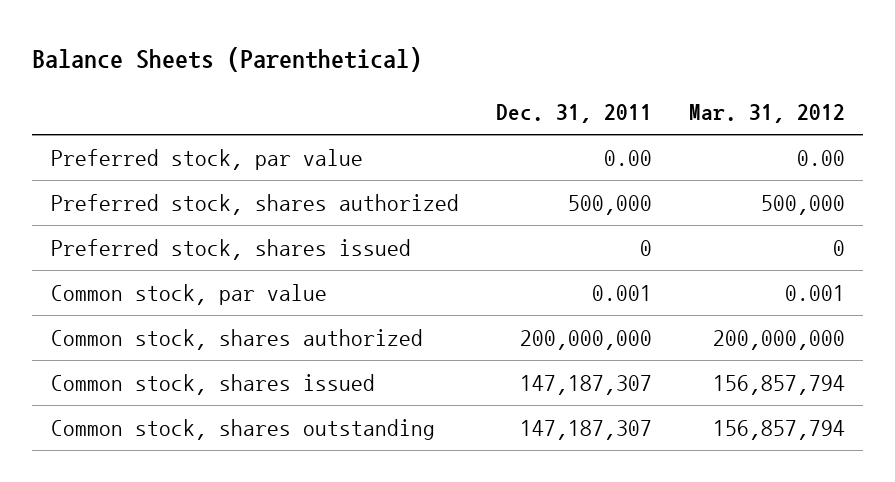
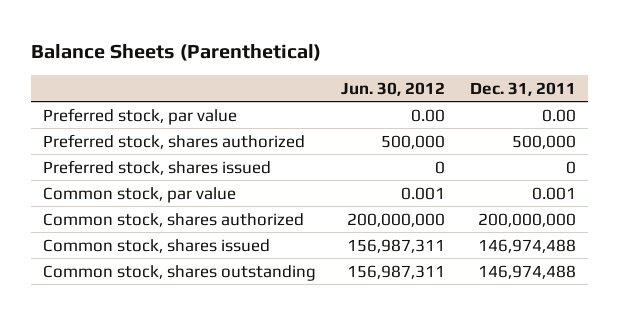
[688,103,845,123] Mar. 31, 2012 -> none
none -> [341,81,446,96] Jun. 30, 2012
[519,374,652,395] 147,187,307 -> [477,238,576,253] 146,974,488
[519,419,652,440] 147,187,307 -> [477,264,576,279] 146,974,488

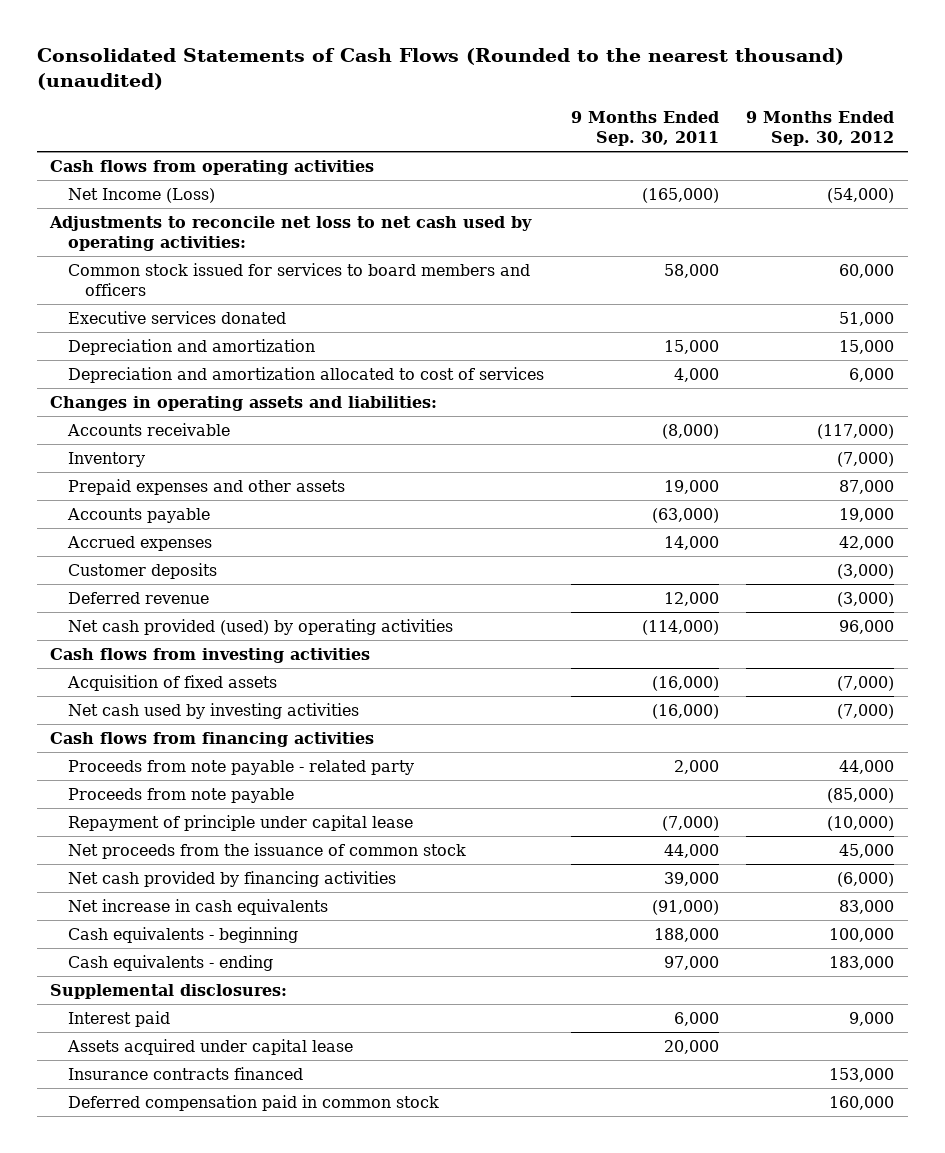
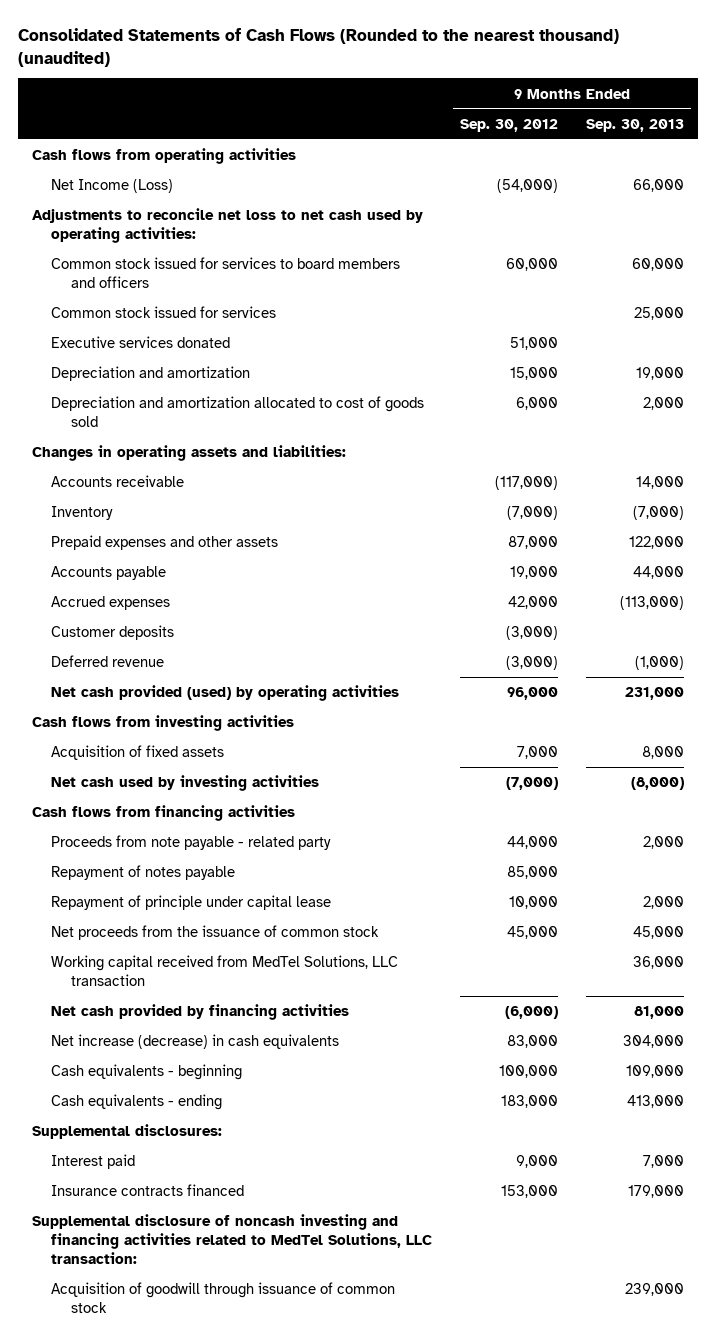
[571,111,720,147] 9 Months Ended Sep. 30, 2011 -> none
none -> [585,118,684,132] Sep. 30, 2013
none -> [51,306,277,319] Common stock issued for services
[67,366,544,383] Depreciation and amortization allocated to cost of services -> [51,396,425,427] Depreciation and amortization allocated to cost of goods sold
[837,675,895,691] (7,000) -> [516,746,558,760] 7,000
[67,787,294,803] Proceeds from note payable -> none
none -> [51,865,236,881] Repayment of notes payable
[827,815,895,831] (10,000) -> [508,896,558,910] 10,000
none -> [51,955,399,986] Working capital received from MedTel Solutions, LLC transaction
[67,898,328,915] Net increase in cash equivalents -> [51,1034,340,1050] Net increase (decrease) in cash equivalents
[66,1038,353,1055] Assets acquired under capital lease -> none
[67,1094,439,1111] Deferred compensation paid in common stock -> none
none -> [31,1214,433,1264] Supplemental disclosure of noncash investing and financing activities related to MedTel Solutions, LLC transaction:
none -> [51,1282,396,1313] Acquisition of goodwill through issuance of common stock

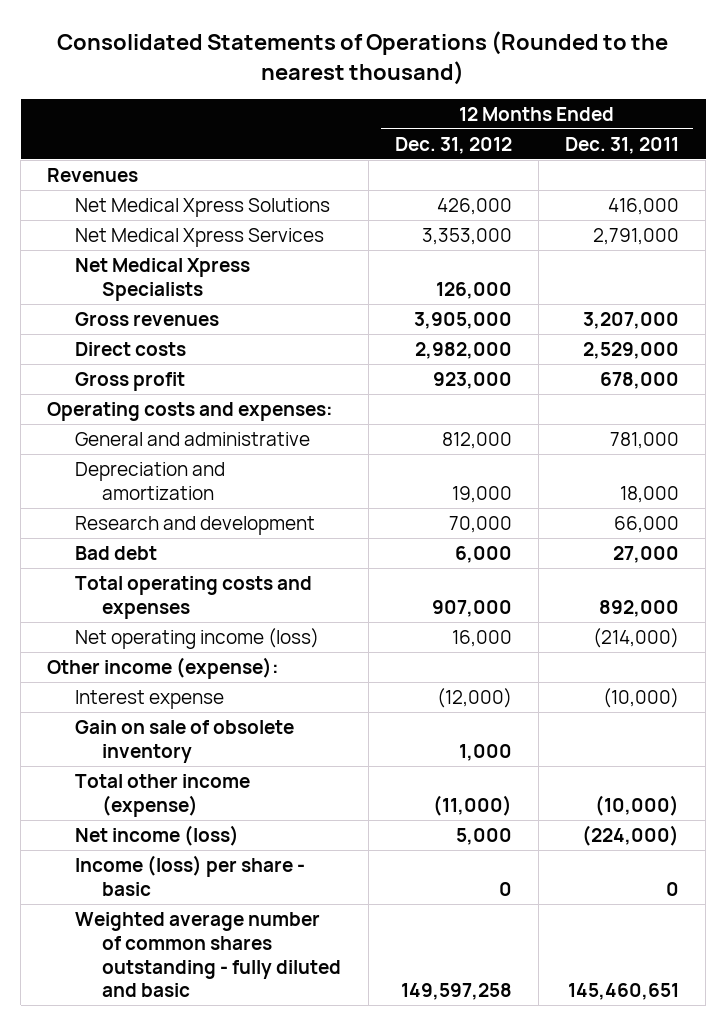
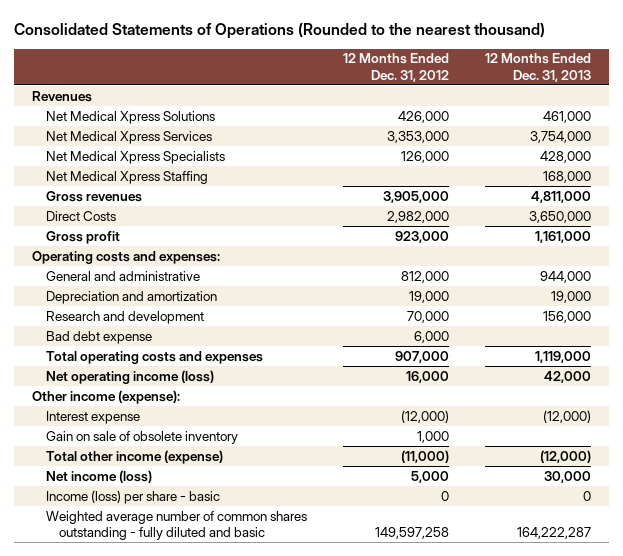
[565,136,680,154] Dec. 31, 2011 -> none
none -> [484,53,591,82] 12 Months Ended Dec. 31, 2013
none -> [45,170,208,184] Net Medical Xpress Staffing
[74,341,186,356] Direct costs -> [45,210,116,221] Direct Costs
[74,545,157,560] Bad debt -> [45,330,152,344] Bad debt expense

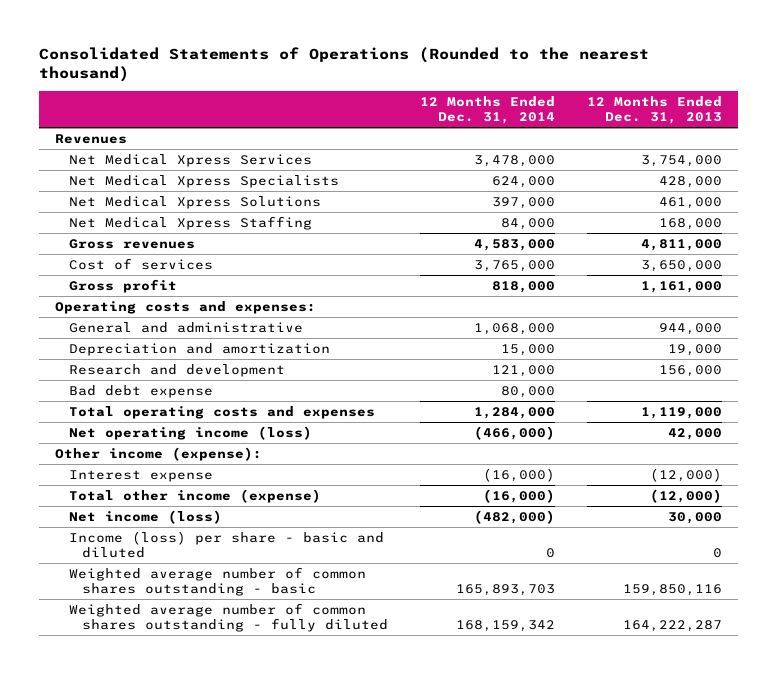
[342,53,449,82] 12 Months Ended Dec. 31, 2012 -> none
none -> [420,95,556,125] 12 Months Ended Dec. 31, 2014
[45,110,215,124] Net Medical Xpress Solutions -> [68,195,321,209] Net Medical Xpress Solutions
[45,210,116,221] Direct Costs -> [68,257,213,270] Cost of services
[45,430,238,444] Gain on sale of obsolete inventory -> none
[45,489,220,504] Income (loss) per share - basic -> [68,530,384,559] Income (loss) per share - basic and diluted
none -> [68,566,366,597] Weighted average number of common shares outstanding - basic
[45,510,307,541] Weighted average number of common shares outstanding - fully diluted and basic -> [68,602,389,633] Weighted average number of common shares outstanding - fully diluted

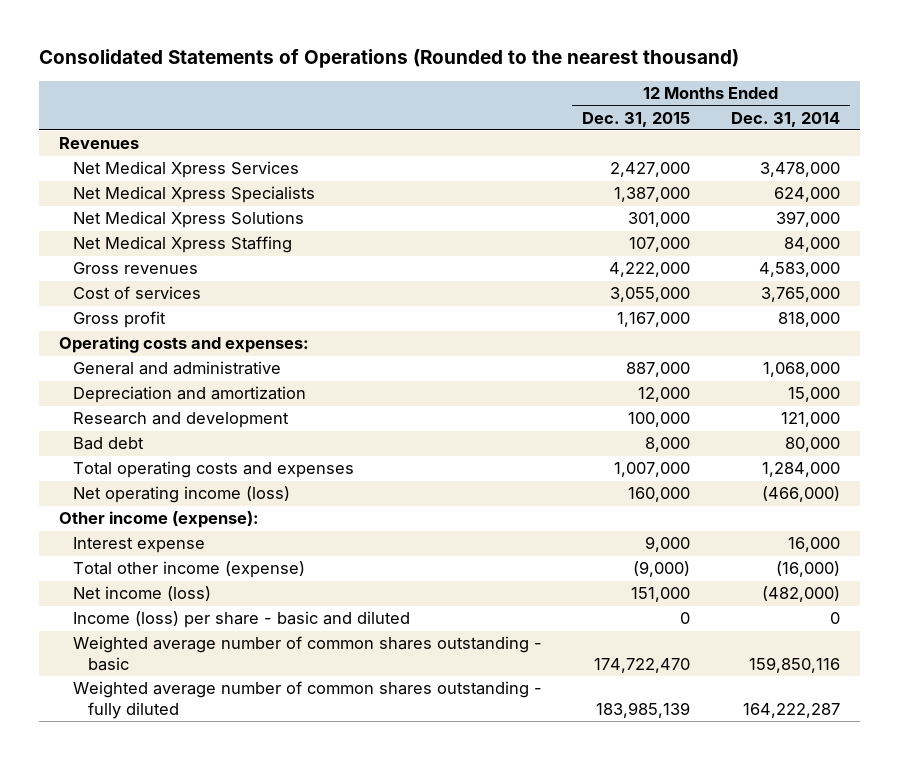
[587,95,723,125] 12 Months Ended Dec. 31, 2013 -> none
none -> [582,111,691,127] Dec. 31, 2015
[68,384,213,398] Bad debt expense -> [73,437,145,451] Bad debt
[483,467,556,482] (16,000) -> [787,537,840,553] 16,000
[456,584,556,597] 165,893,703 -> [748,657,840,674] 159,850,116
[456,620,556,633] 168,159,342 -> [742,703,840,719] 164,222,287

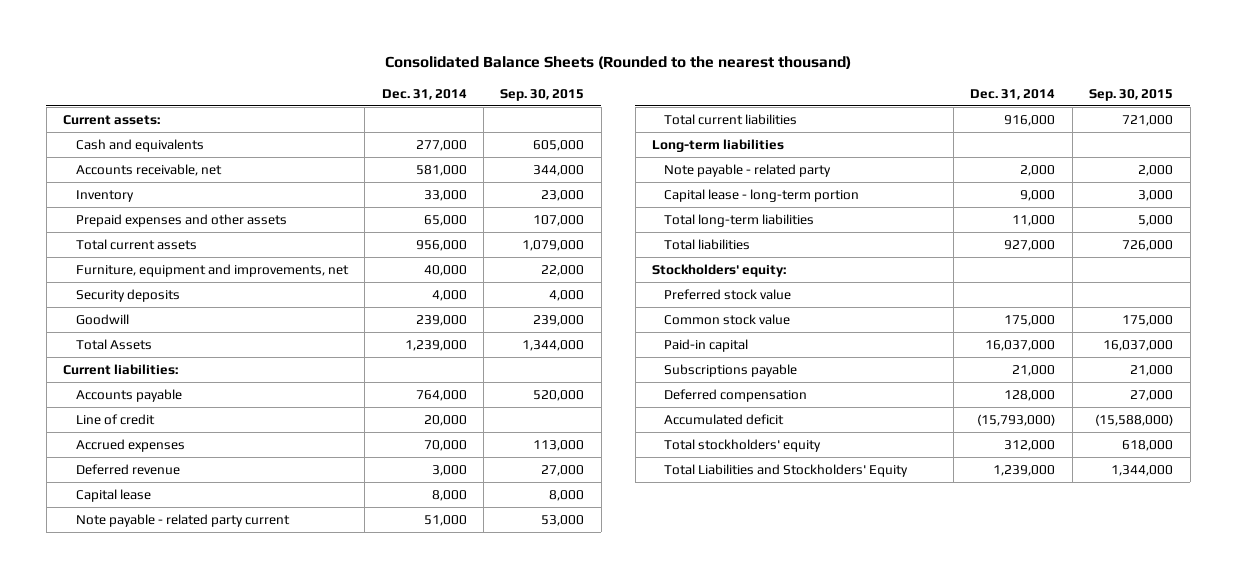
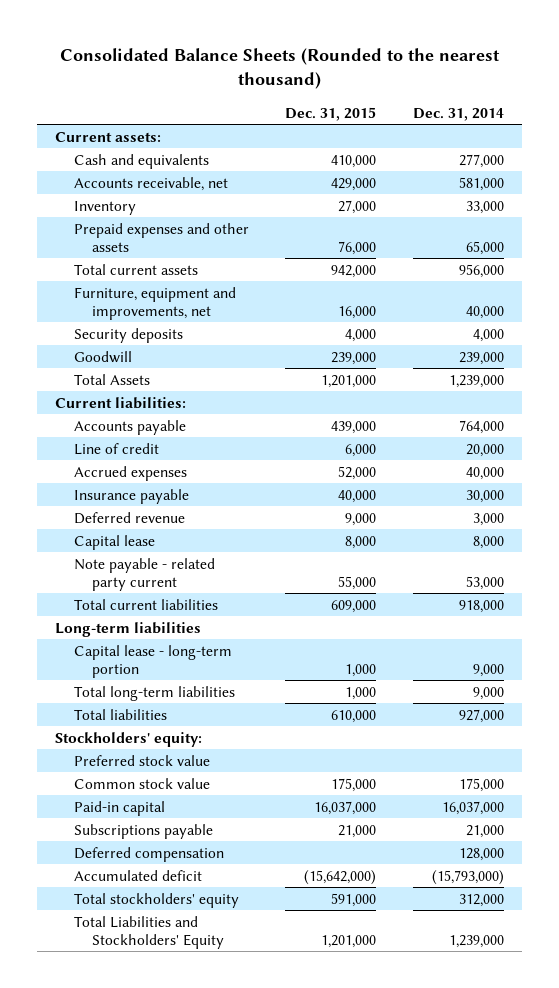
[500,88,585,101] Sep. 30, 2015 -> none
none -> [285,106,377,121] Dec. 31, 2015
[423,439,467,451] 70,000 -> [465,466,504,480] 40,000
none -> [73,488,189,504] Insurance payable
[423,514,467,526] 51,000 -> [465,575,504,590] 53,000
[1004,114,1056,126] 916,000 -> [458,599,504,613] 918,000
[664,163,832,177] Note payable - related party -> none
[1012,214,1056,226] 11,000 -> [472,686,504,700] 9,000

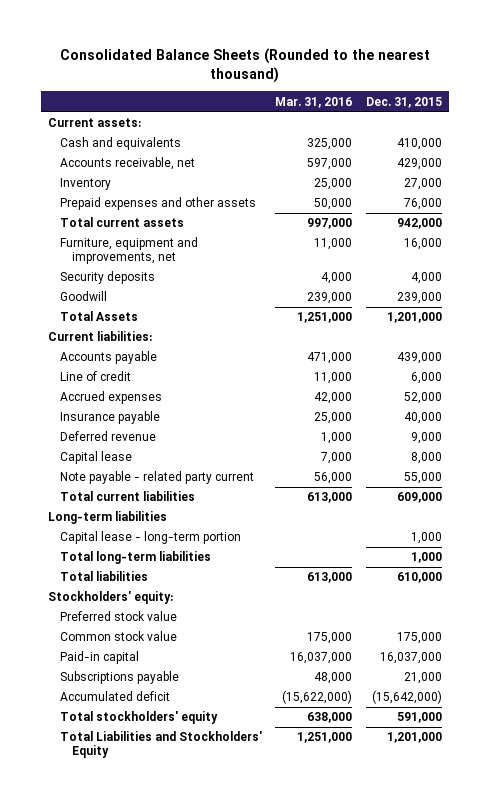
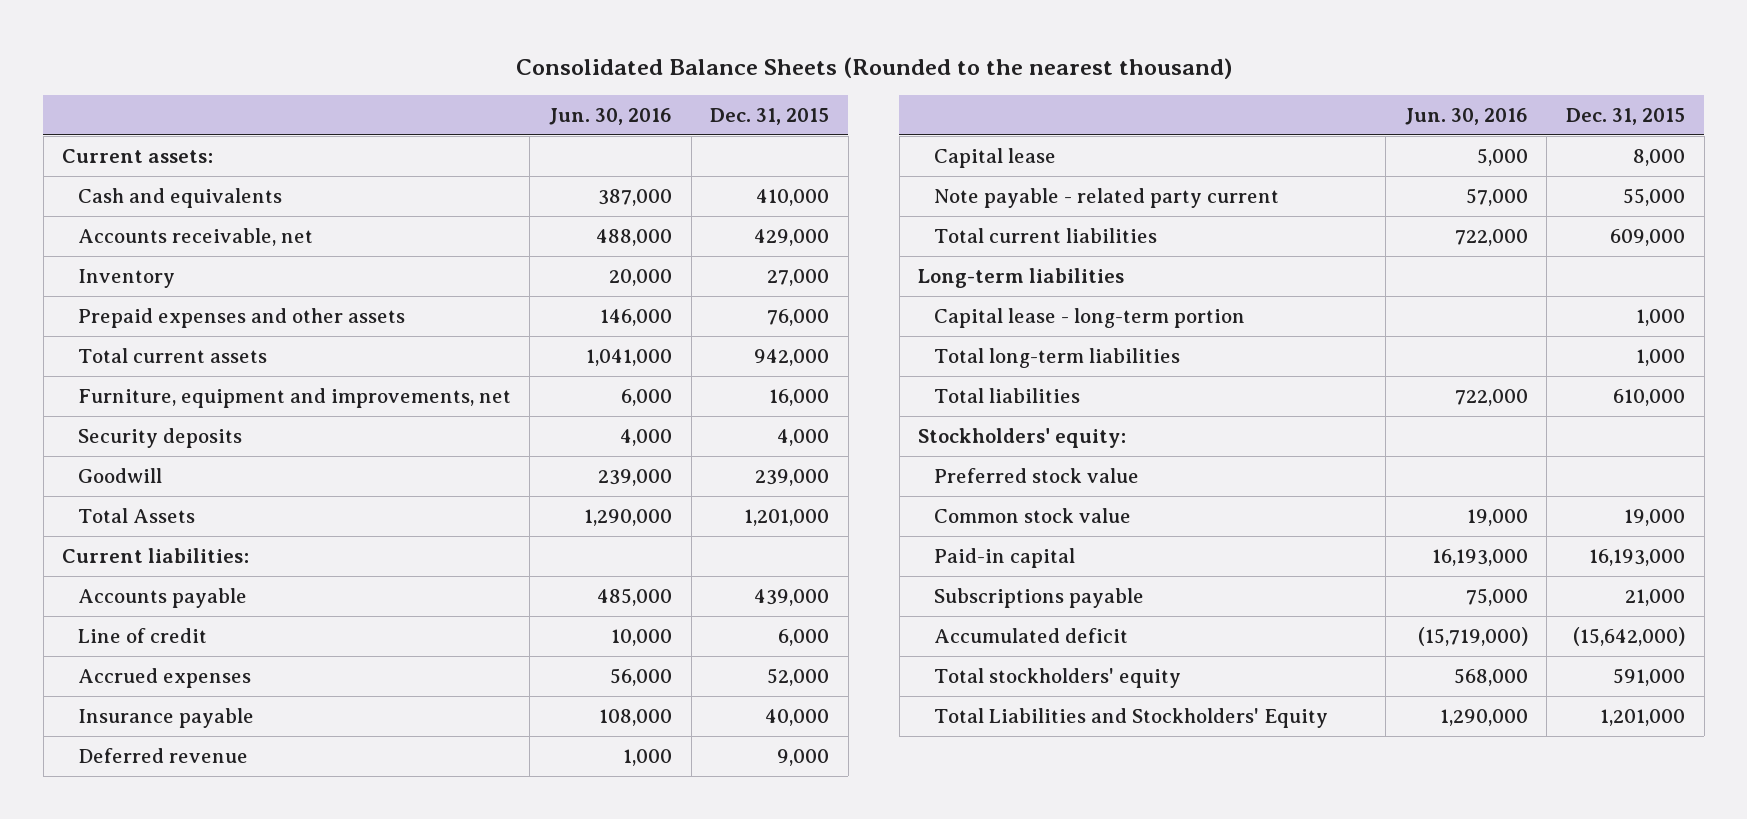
[275,96,353,108] Mar. 31, 2016 -> none
none -> [548,107,672,125] Jun. 30, 2016
[396,632,442,645] 175,000 -> [1623,508,1685,526] 19,000
[379,652,442,665] 16,037,000 -> [1588,548,1685,566] 16,193,000

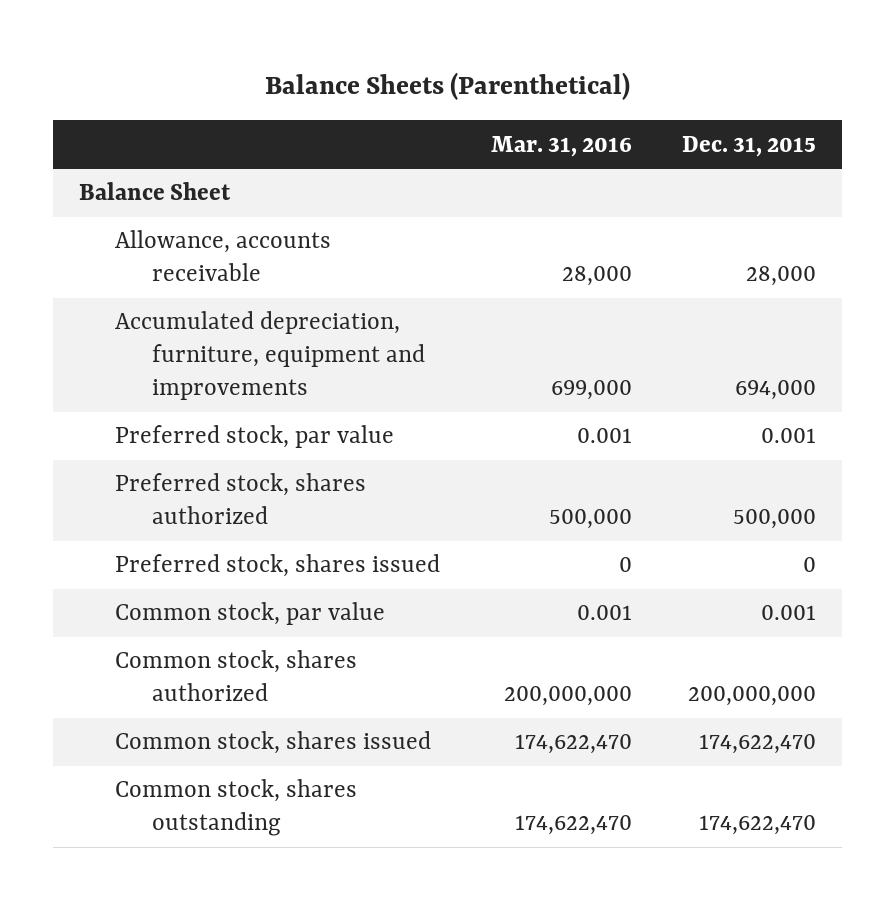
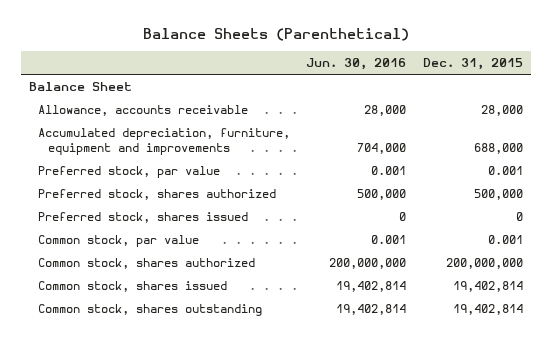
[490,135,632,157] Mar. 31, 2016 -> none
none -> [306,58,407,71] Jun. 30, 2016
[735,380,817,401] 694,000 -> [473,142,523,154] 688,000
[699,734,817,755] 174,622,470 -> [452,281,523,293] 19,402,814
[699,815,817,836] 174,622,470 -> [452,304,523,316] 19,402,814

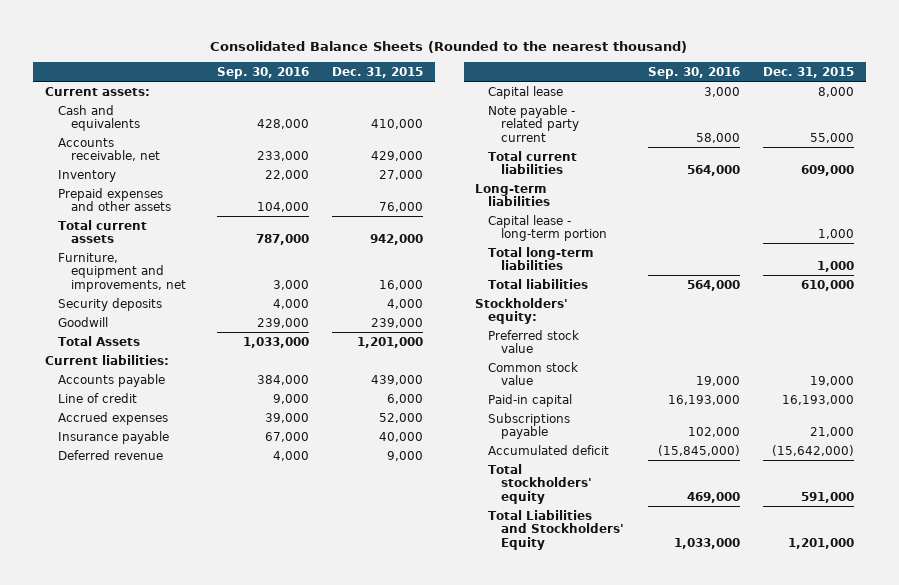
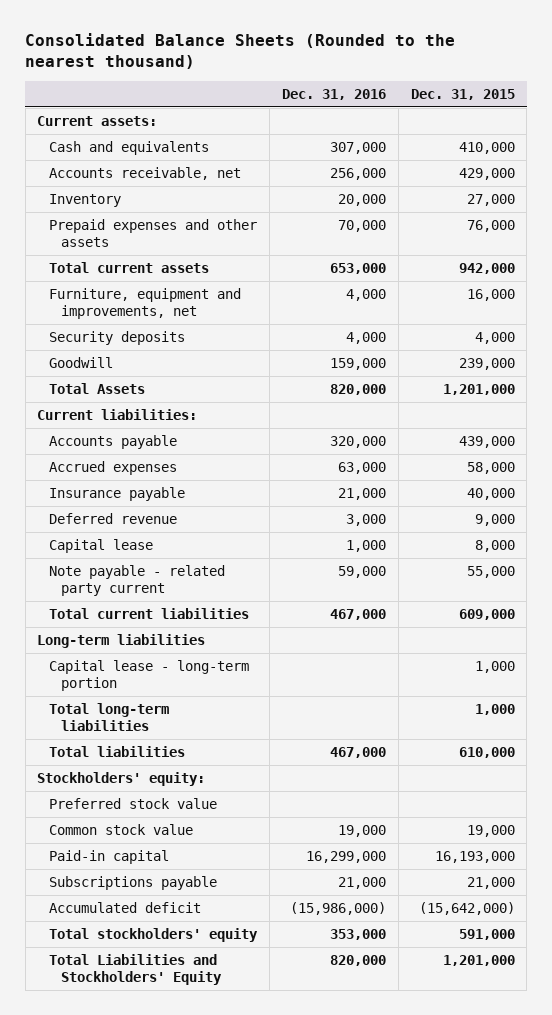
[216,66,309,79] Sep. 30, 2016 -> none
none -> [281,88,386,100] Dec. 31, 2016
[57,392,137,403] Line of credit -> none
[379,412,424,423] 52,000 -> [466,461,515,474] 58,000

